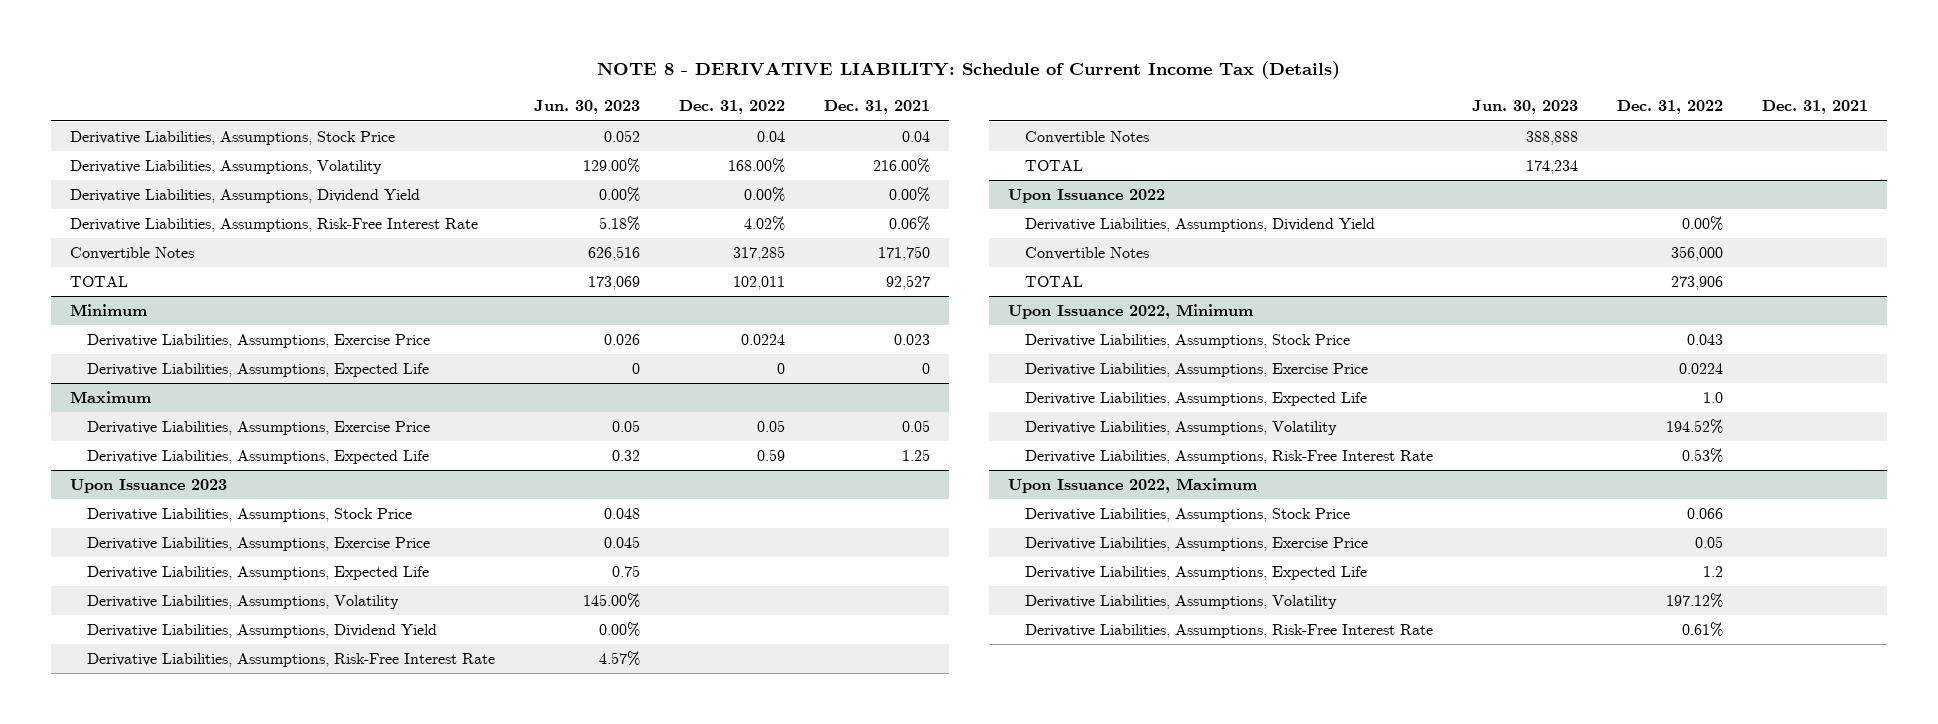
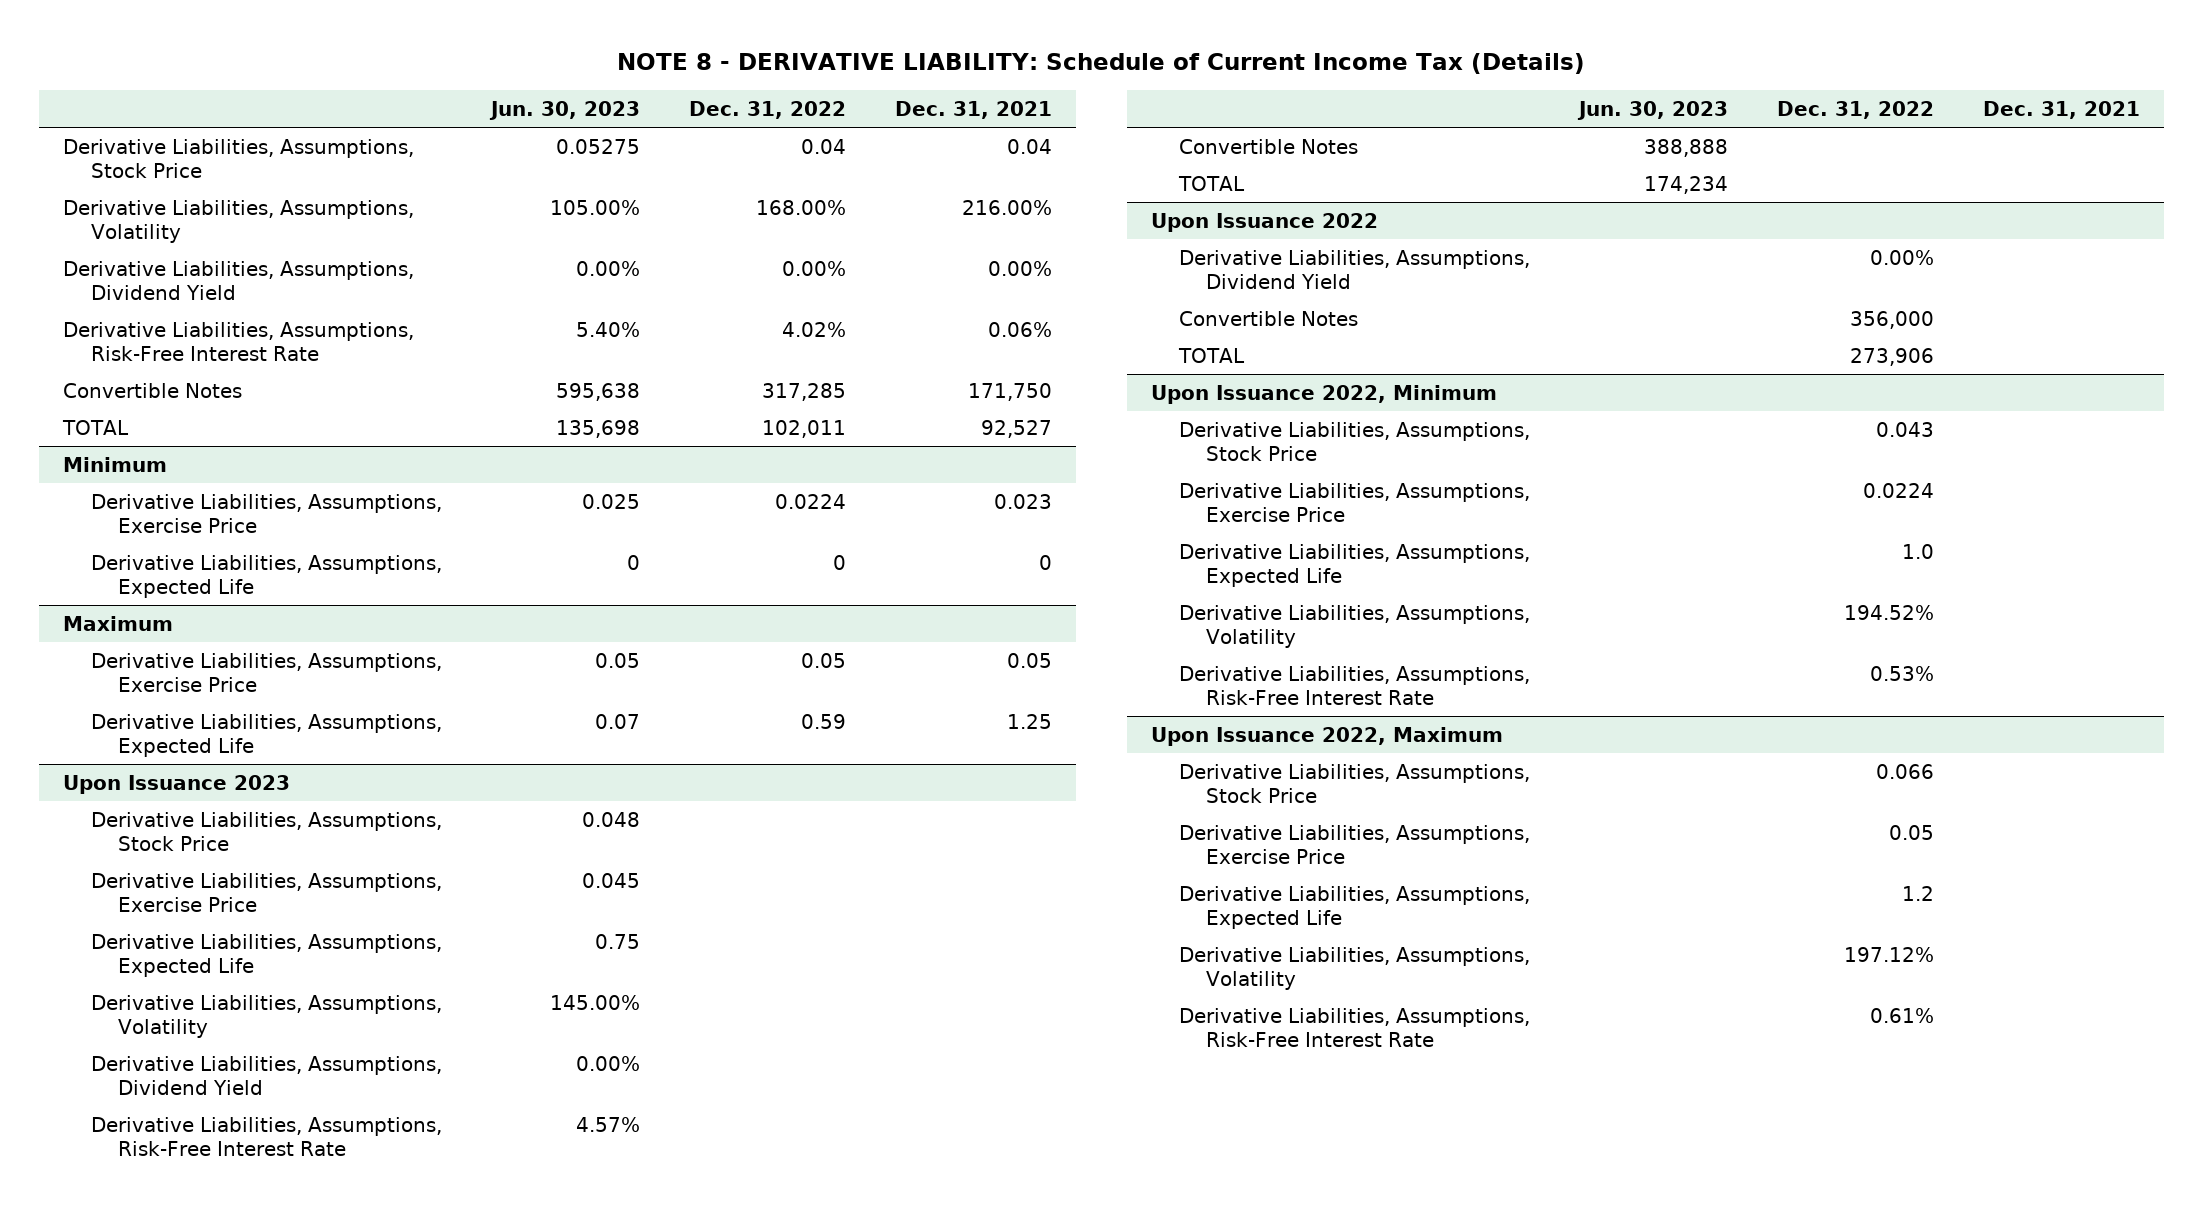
[603,130,640,143] 0.052 -> [555,138,640,154] 0.05275
[582,158,640,174] 129.00% -> [549,199,640,215] 105.00%
[598,216,640,232] 5.18% -> [575,321,640,337] 5.40%
[587,246,640,262] 626,516 -> [555,382,640,401] 595,638
[587,276,640,291] 173,069 -> [555,419,640,438] 135,698
[603,334,640,346] 0.026 -> [581,493,640,509] 0.025
[611,450,640,462] 0.32 -> [594,713,640,729] 0.07

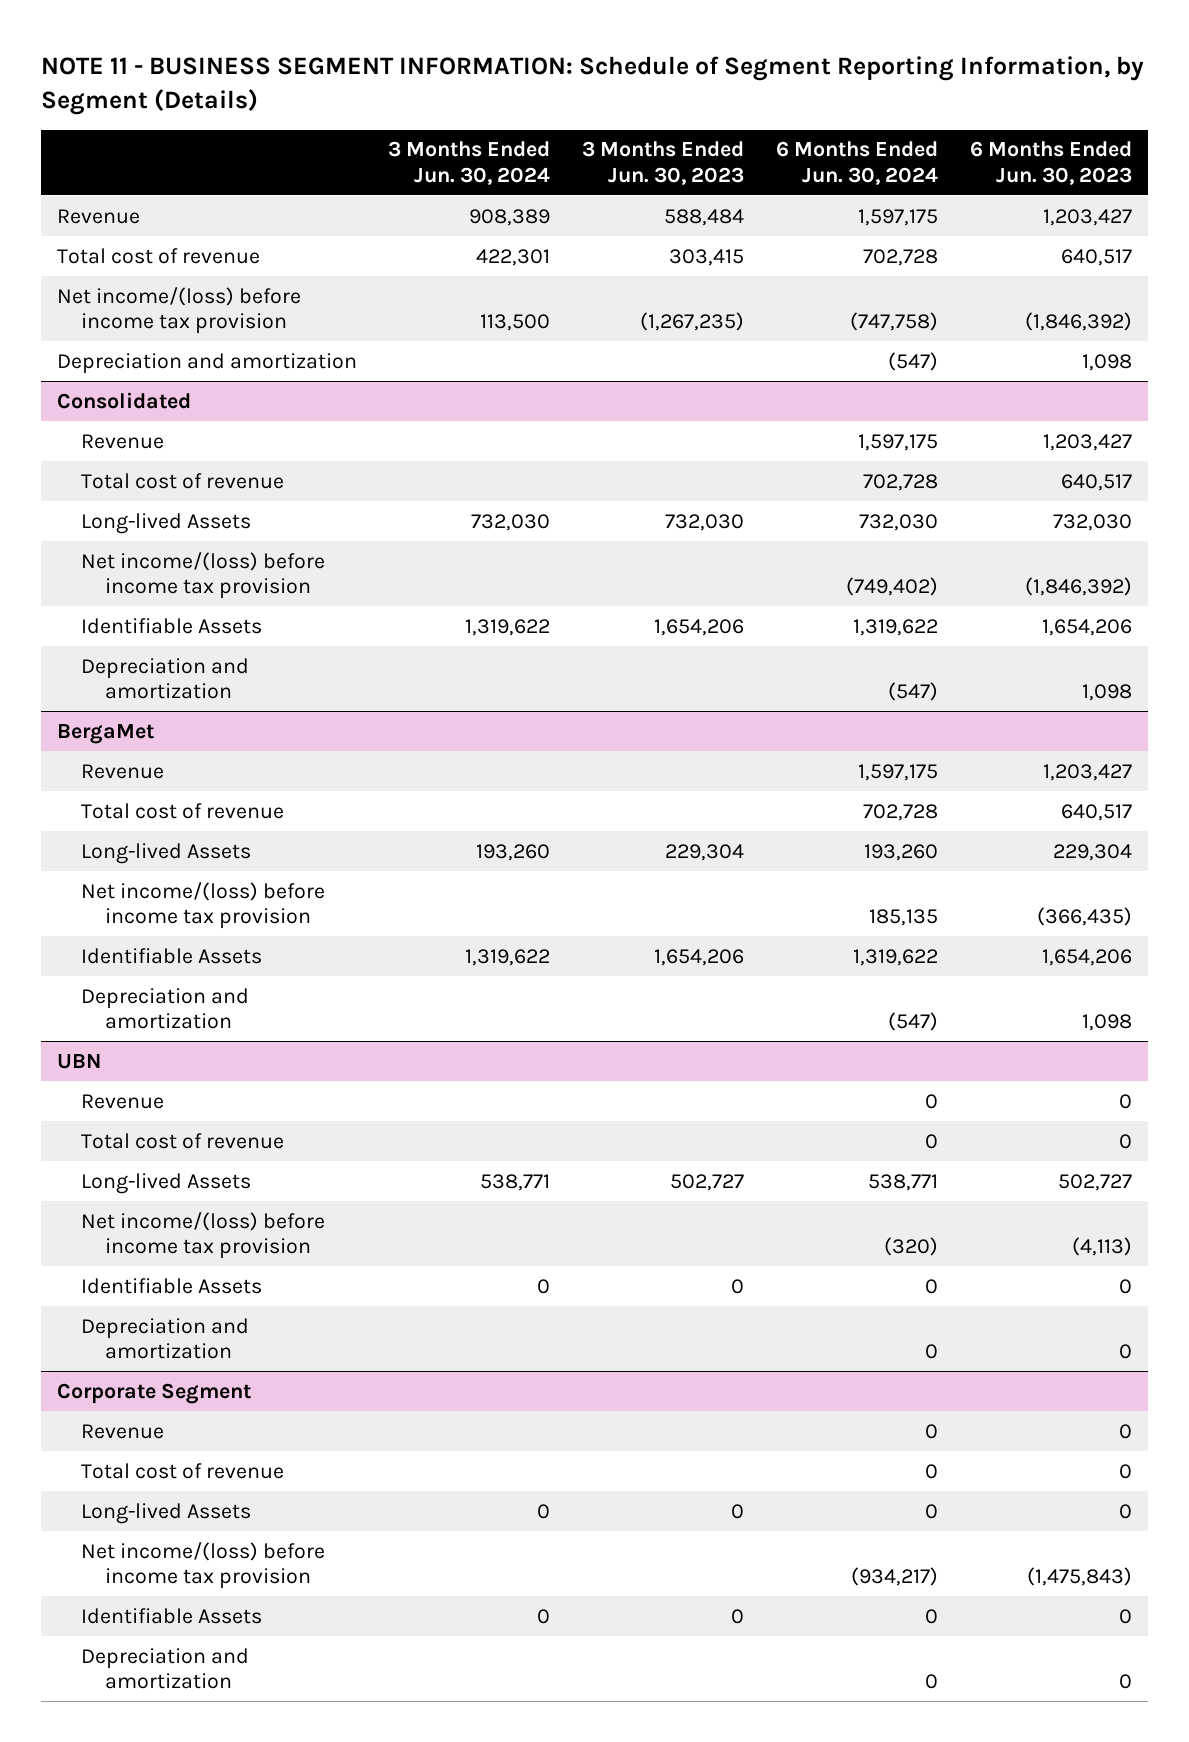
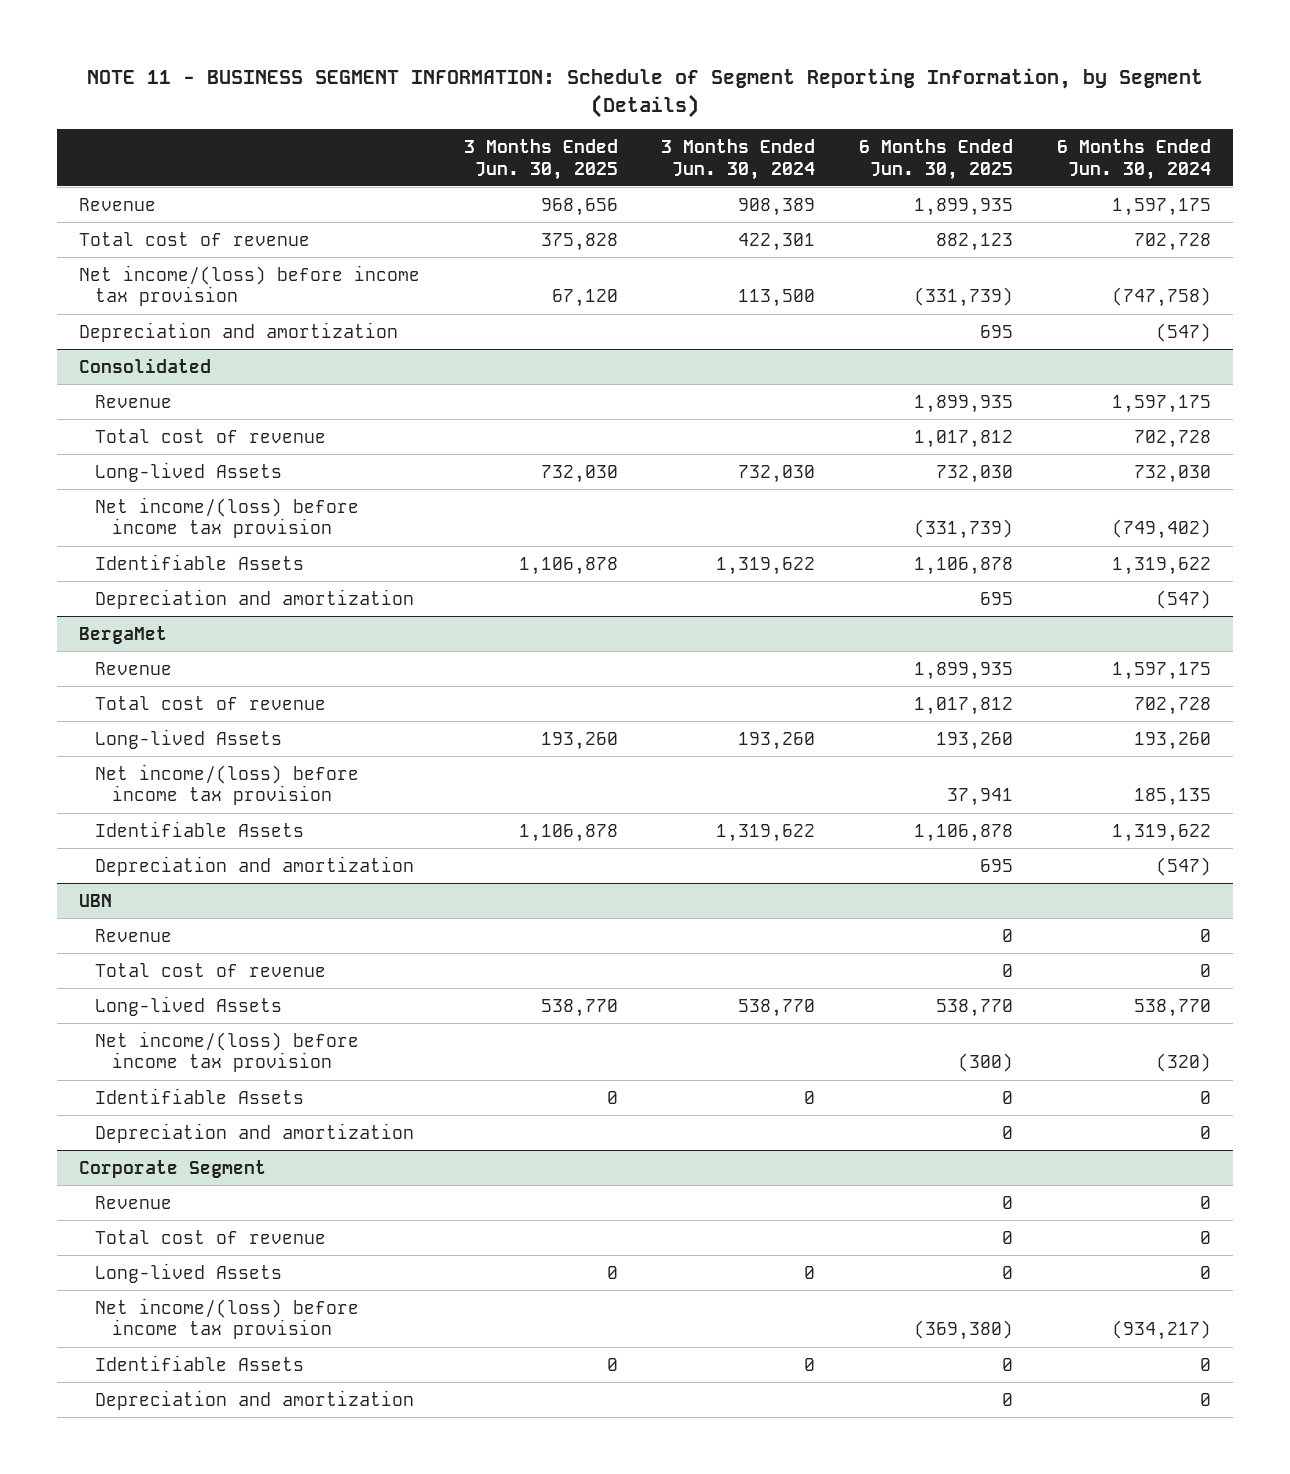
[582,141,745,185] 3 Months Ended Jun. 30, 2023 -> none
[970,141,1133,185] 6 Months Ended Jun. 30, 2023 -> none
none -> [463,138,618,180] 3 Months Ended Jun. 30, 2025
none -> [859,138,1014,180] 6 Months Ended Jun. 30, 2025
[480,1173,551,1191] 538,771 -> [738,998,816,1017] 538,770
[868,1173,939,1191] 538,771 -> [1134,998,1212,1017] 538,770

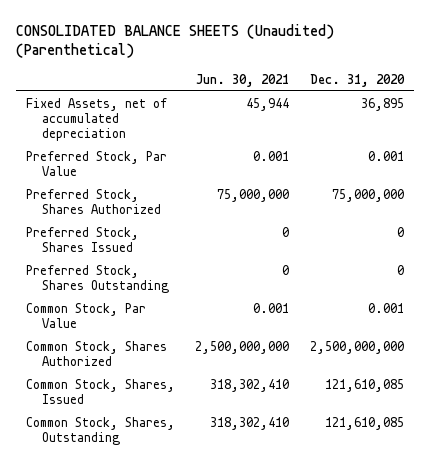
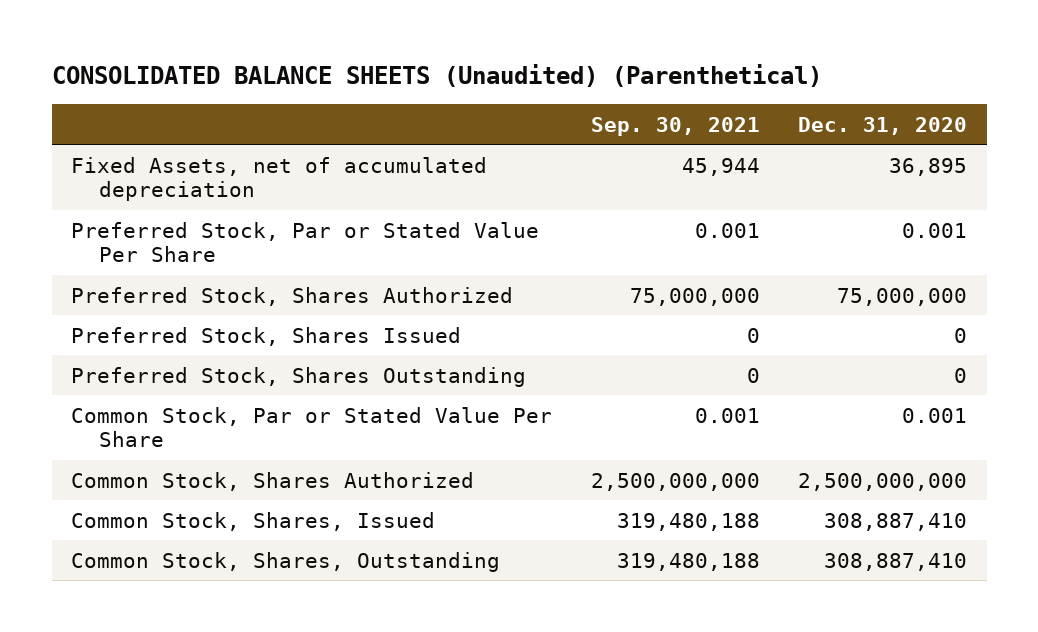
[196,73,290,87] Jun. 30, 2021 -> none
none -> [590,116,760,136] Sep. 30, 2021
[26,150,168,177] Preferred Stock, Par Value -> [71,221,540,263] Preferred Stock, Par or Stated Value Per Share
[26,302,147,329] Common Stock, Par Value -> [71,406,553,448] Common Stock, Par or Stated Value Per Share
[324,378,404,392] 121,610,085 -> [824,512,968,531] 308,887,410
[324,416,404,430] 121,610,085 -> [824,552,968,571] 308,887,410

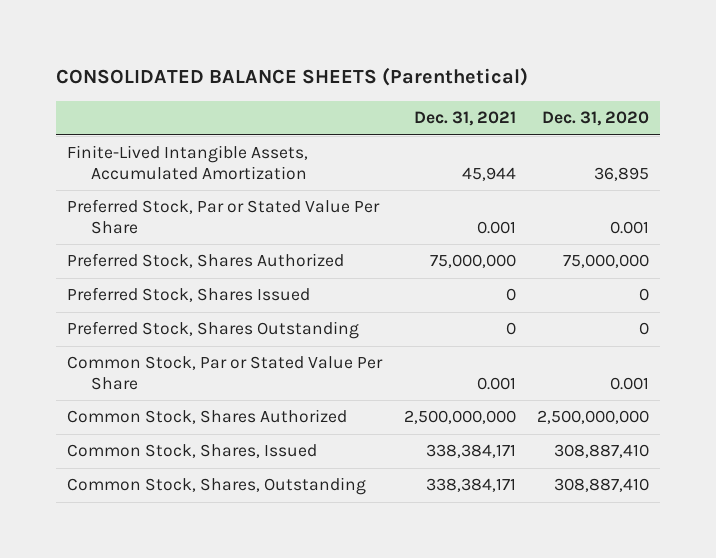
[51,63,822,87] CONSOLIDATED BALANCE SHEETS (Unaudited) (Parenthetical) -> [56,67,529,87] CONSOLIDATED BALANCE SHEETS (Parenthetical)
[590,116,760,136] Sep. 30, 2021 -> none
none -> [413,111,516,127] Dec. 31, 2021
[71,156,488,202] Fixed Assets, net of accumulated depreciation -> [67,145,309,180] Finite-Lived Intangible Assets, Accumulated Amortization

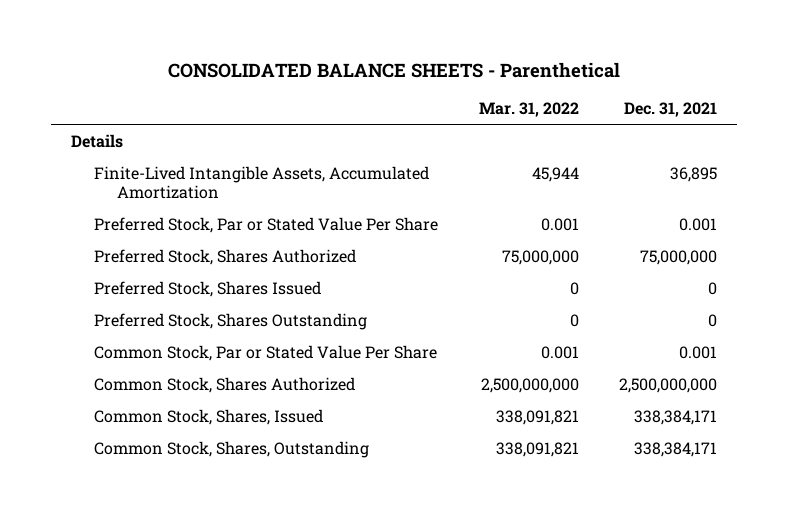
[56,67,529,87] CONSOLIDATED BALANCE SHEETS (Parenthetical) -> [168,61,621,78] CONSOLIDATED BALANCE SHEETS - Parenthetical
[542,111,650,127] Dec. 31, 2020 -> none
none -> [478,102,579,118] Mar. 31, 2022
none -> [71,133,124,148] Details
[461,166,516,181] 45,944 -> [669,166,717,182] 36,895

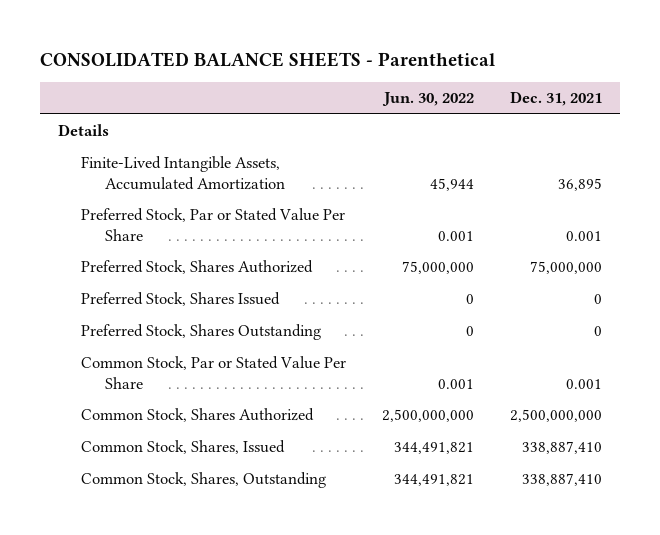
[478,102,579,118] Mar. 31, 2022 -> none
none -> [382,92,475,107] Jun. 30, 2022
[633,409,717,425] 338,384,171 -> [522,441,603,455] 338,887,410
[633,441,717,457] 338,384,171 -> [522,473,603,487] 338,887,410

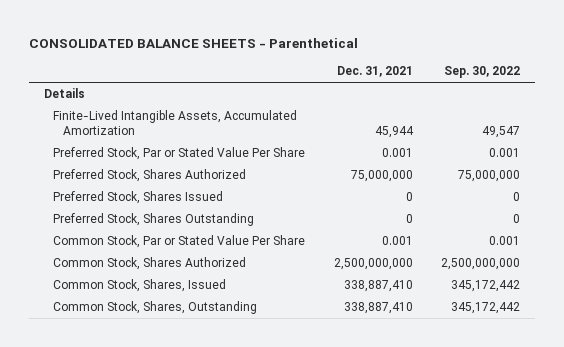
[382,92,475,107] Jun. 30, 2022 -> none
none -> [444,66,521,79] Sep. 30, 2022
[558,177,603,191] 36,895 -> [374,125,414,138] 45,944

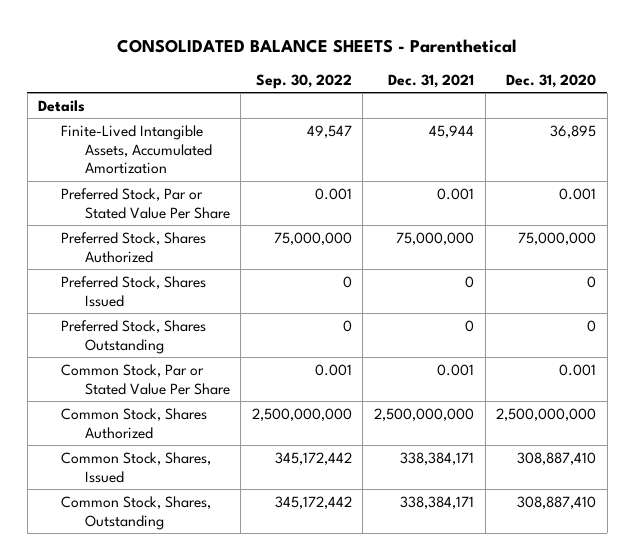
none -> [506,73,597,88] Dec. 31, 2020
[343,280,413,293] 338,887,410 -> [399,451,474,465] 338,384,171
[343,302,413,315] 338,887,410 -> [399,495,474,509] 338,384,171

